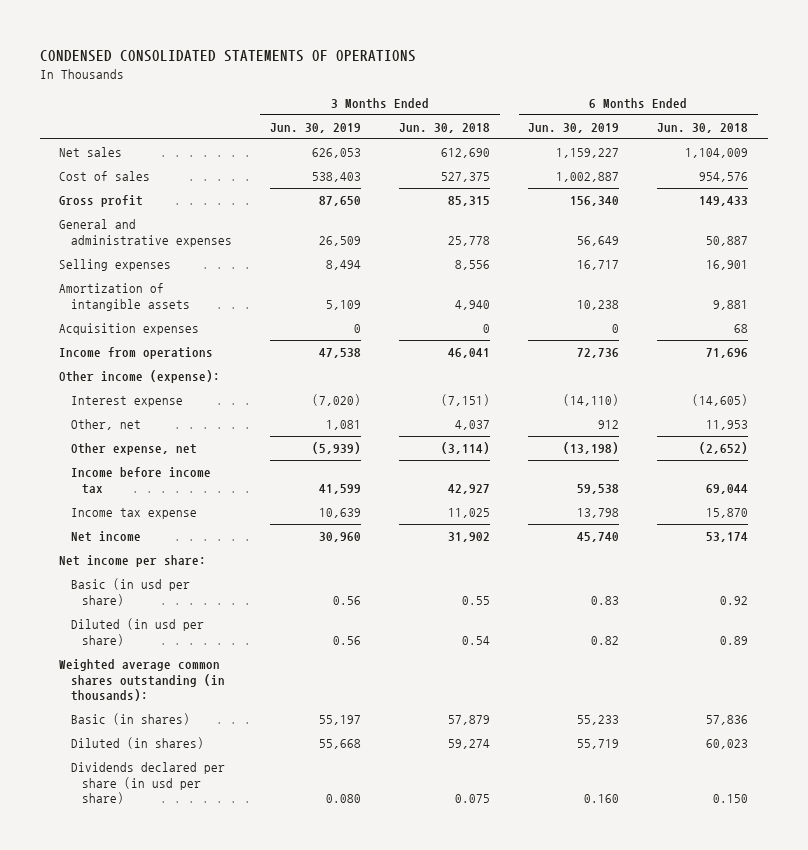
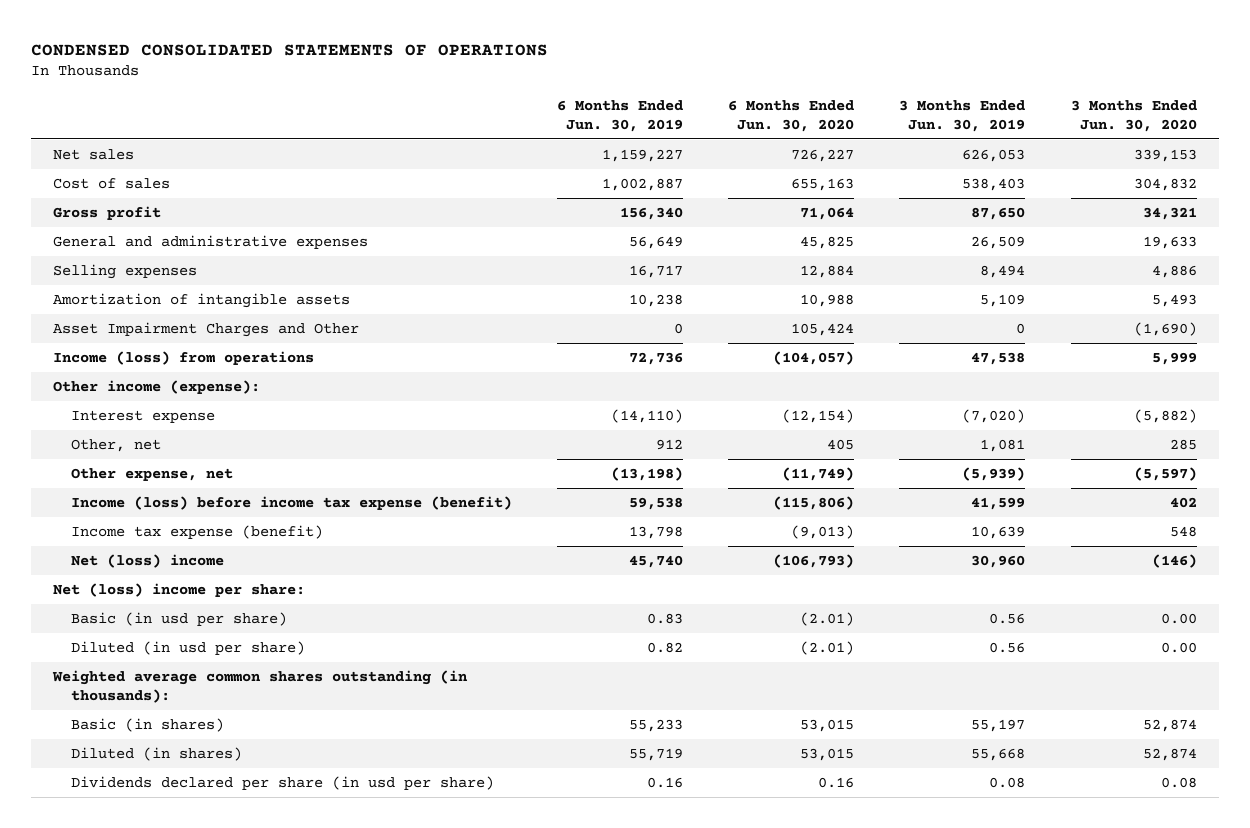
[398,122,490,133] Jun. 30, 2018 -> none
[657,122,749,133] Jun. 30, 2018 -> none
none -> [728,99,855,132] 6 Months Ended Jun. 30, 2020
none -> [1070,99,1197,132] 3 Months Ended Jun. 30, 2020
[59,323,200,336] Acquisition expenses -> none
none -> [53,322,360,338] Asset Impairment Charges and Other
[59,347,214,360] Income from operations -> [53,351,315,366] Income (loss) from operations
[70,467,211,494] Income before income tax -> [70,496,512,511] Income (loss) before income tax expense (benefit)
[70,508,197,520] Income tax expense -> [70,525,323,540] Income tax expense (benefit)
[70,531,141,543] Net income -> [70,554,224,569] Net (loss) income
[59,555,207,568] Net income per share: -> [53,583,306,598] Net (loss) income per share:
[325,794,361,804] 0.080 -> [989,777,1026,789] 0.08
[584,794,620,804] 0.160 -> [646,777,683,789] 0.16

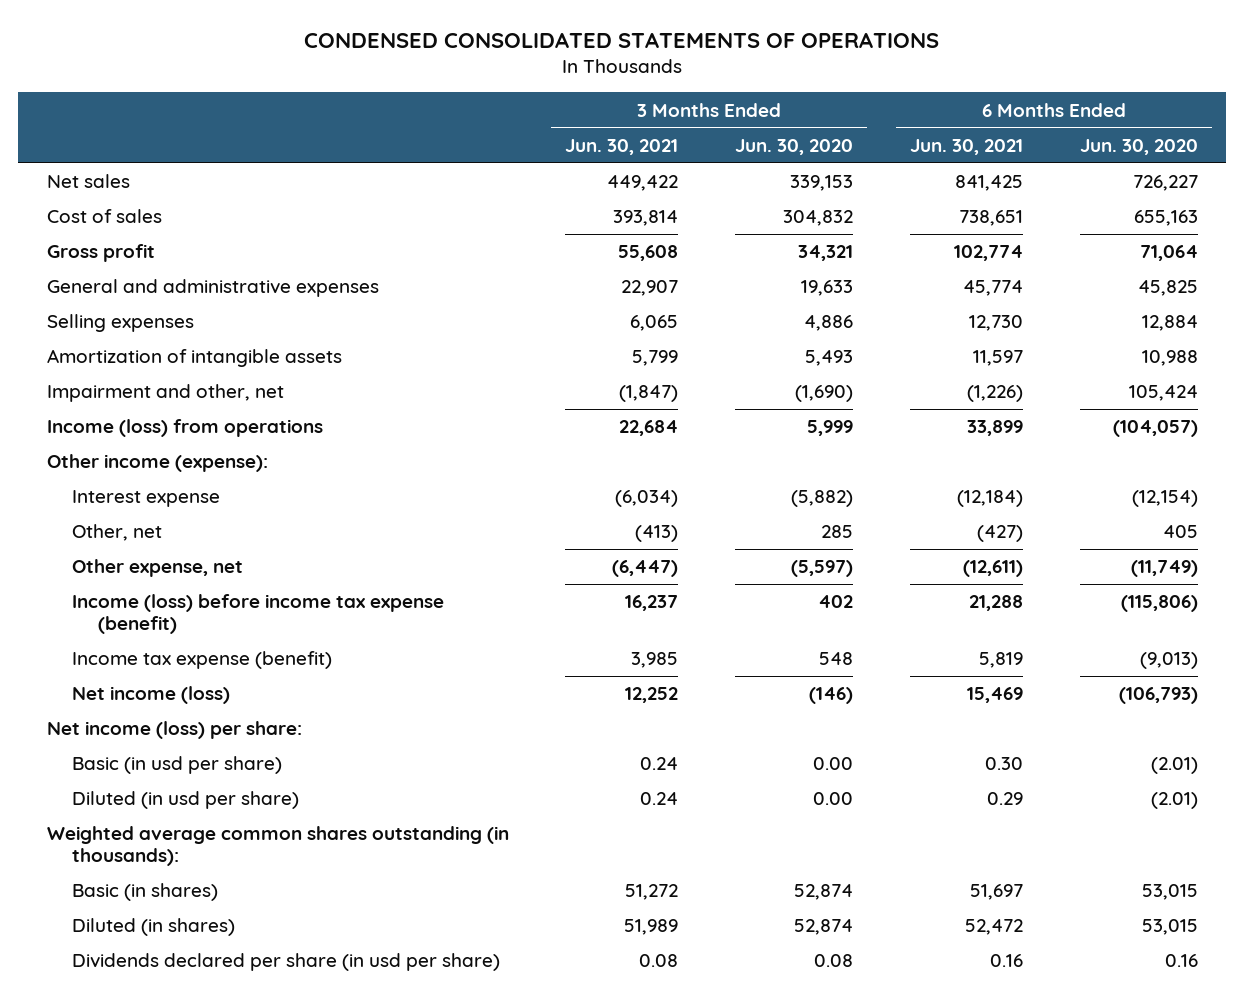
[556,99,683,132] 6 Months Ended Jun. 30, 2019 -> none
[899,99,1026,132] 3 Months Ended Jun. 30, 2019 -> none
none -> [565,139,679,156] Jun. 30, 2021
none -> [909,139,1023,156] Jun. 30, 2021
[53,322,360,338] Asset Impairment Charges and Other -> [46,384,284,403] Impairment and other, net
[70,554,224,569] Net (loss) income -> [72,686,231,705] Net income (loss)
[53,583,306,598] Net (loss) income per share: -> [46,721,302,740] Net income (loss) per share:

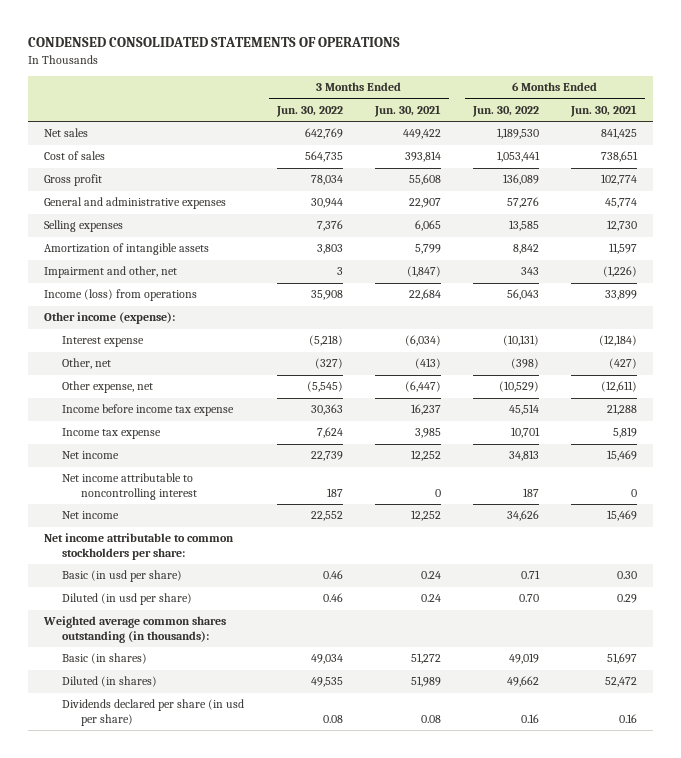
[735,139,854,156] Jun. 30, 2020 -> none
[1079,139,1198,156] Jun. 30, 2020 -> none
none -> [275,105,343,117] Jun. 30, 2022
none -> [471,105,539,117] Jun. 30, 2022
[72,594,445,635] Income (loss) before income tax expense (benefit) -> [62,404,235,417] Income before income tax expense
[72,651,333,670] Income tax expense (benefit) -> [62,428,162,440] Income tax expense
none -> [62,451,120,460] Net income
none -> [62,473,197,501] Net income attributable to noncontrolling interest
[72,686,231,705] Net income (loss) -> [62,511,120,520] Net income
[46,721,302,740] Net income (loss) per share: -> [44,533,235,561] Net income attributable to common stockholders per share:

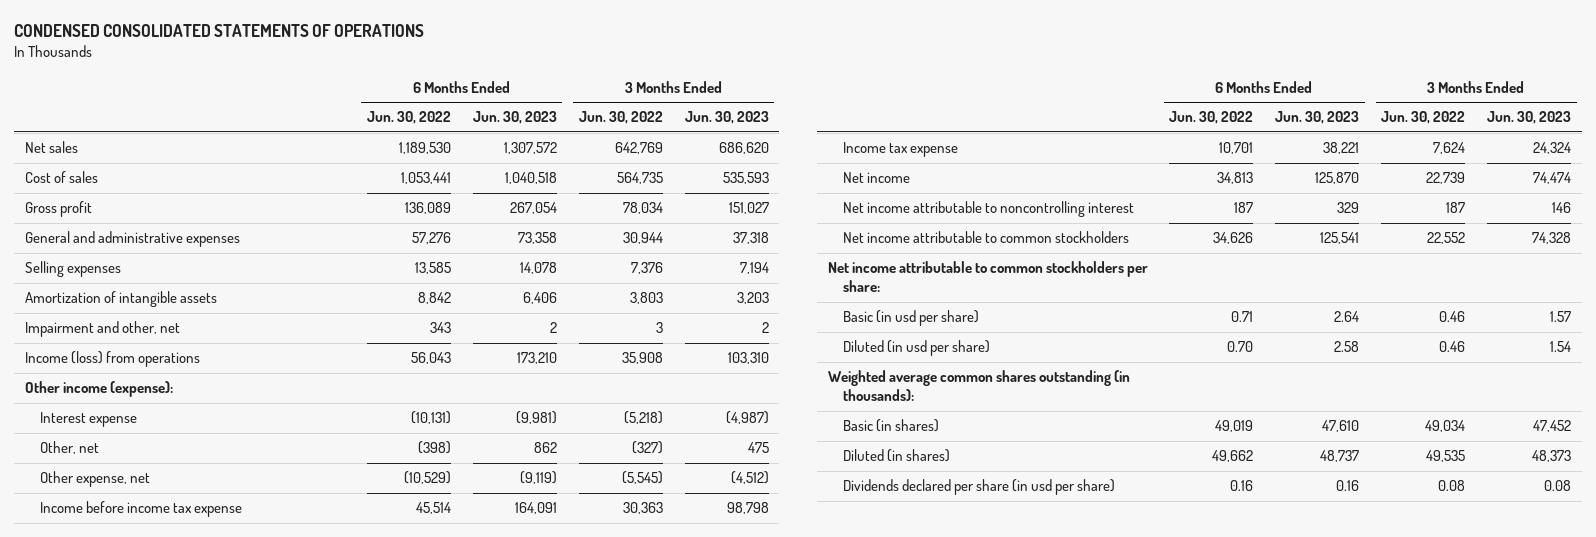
[373,104,441,117] Jun. 30, 2021 -> none
[569,104,637,117] Jun. 30, 2021 -> none
none -> [472,111,557,125] Jun. 30, 2023
none -> [684,111,769,125] Jun. 30, 2023
[62,511,120,520] Net income -> [842,231,1129,244] Net income attributable to common stockholders

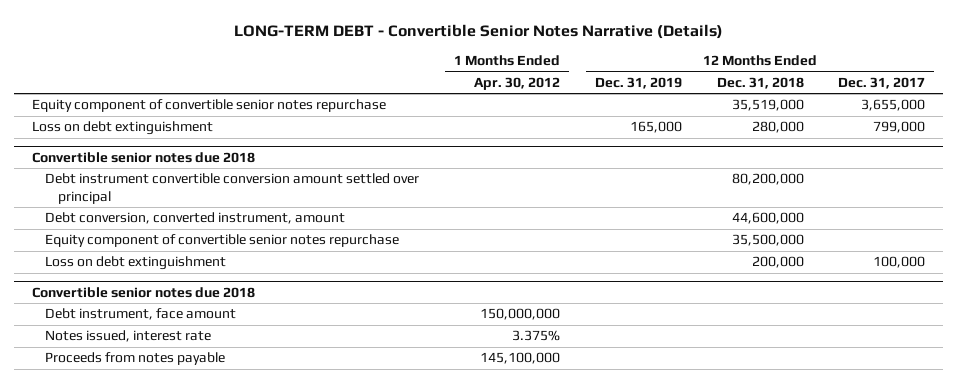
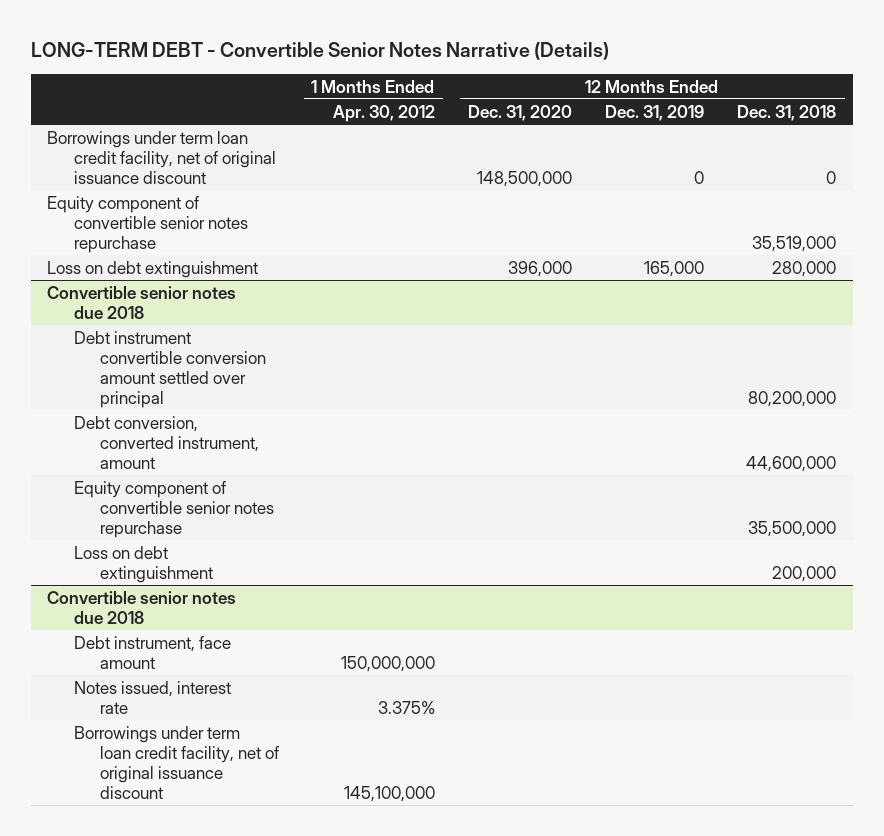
[838,76,926,89] Dec. 31, 2017 -> none
none -> [468,104,573,121] Dec. 31, 2020
none -> [47,130,276,184] Borrowings under term loan credit facility, net of original issuance discount
[45,352,226,366] Proceeds from notes payable -> [73,725,279,799] Borrowings under term loan credit facility, net of original issuance discount

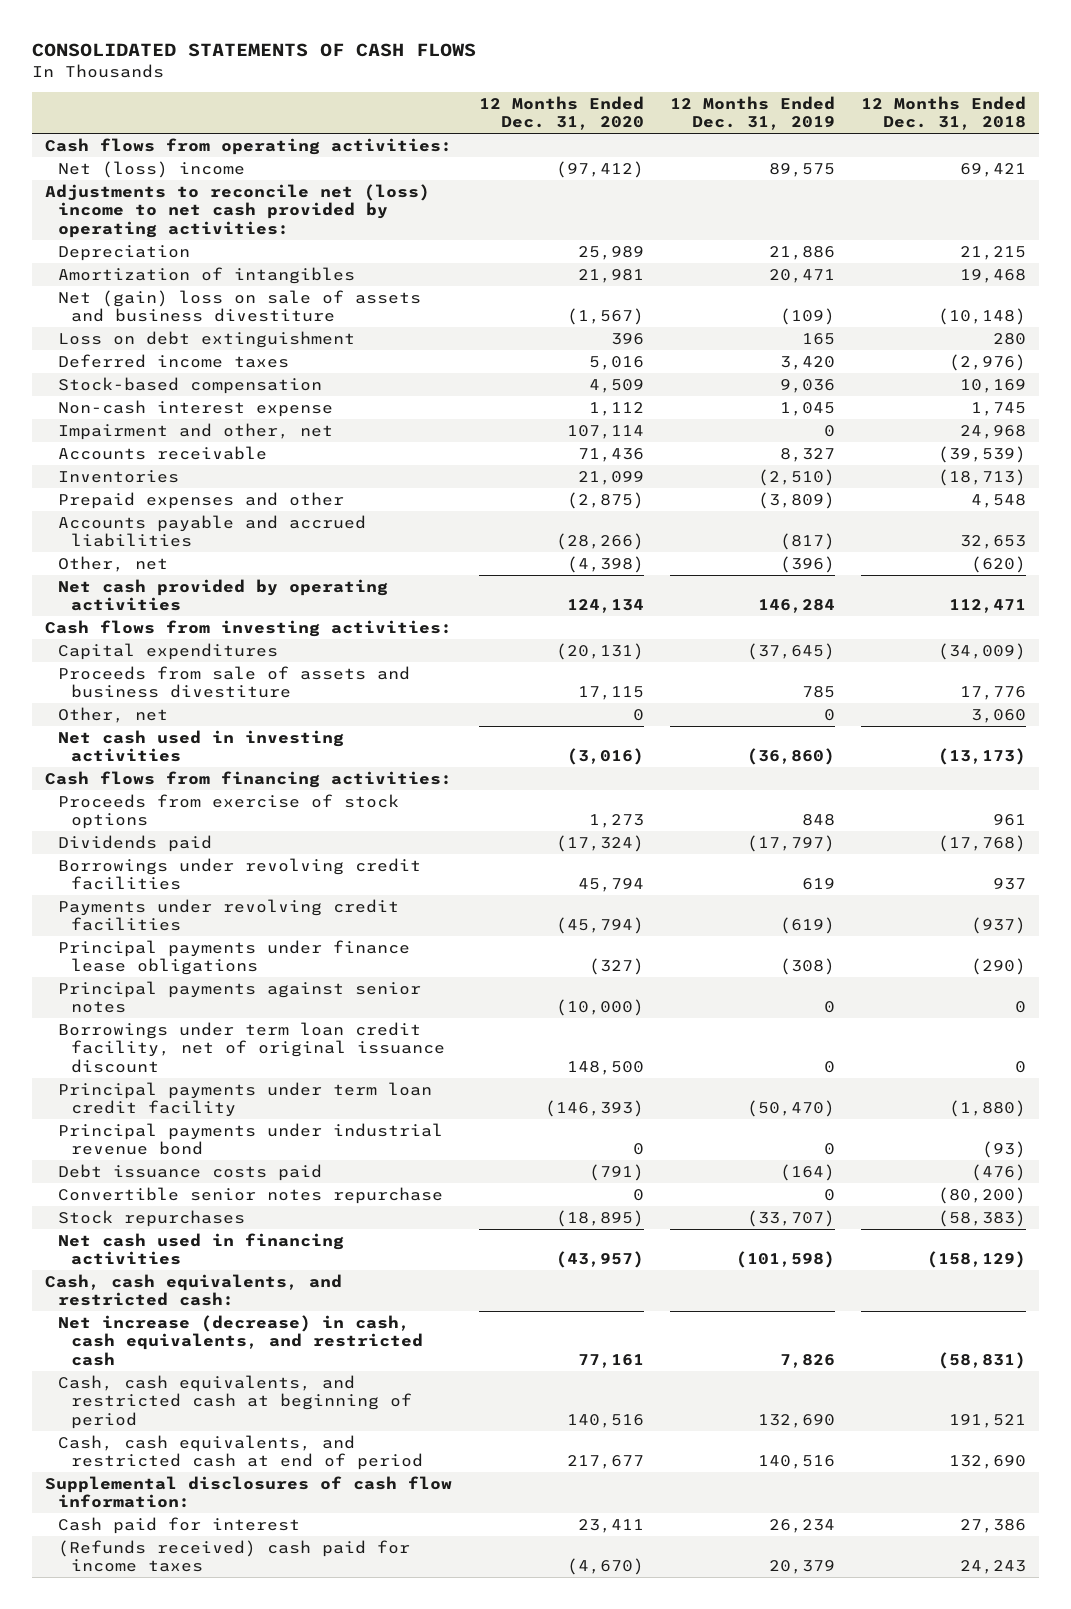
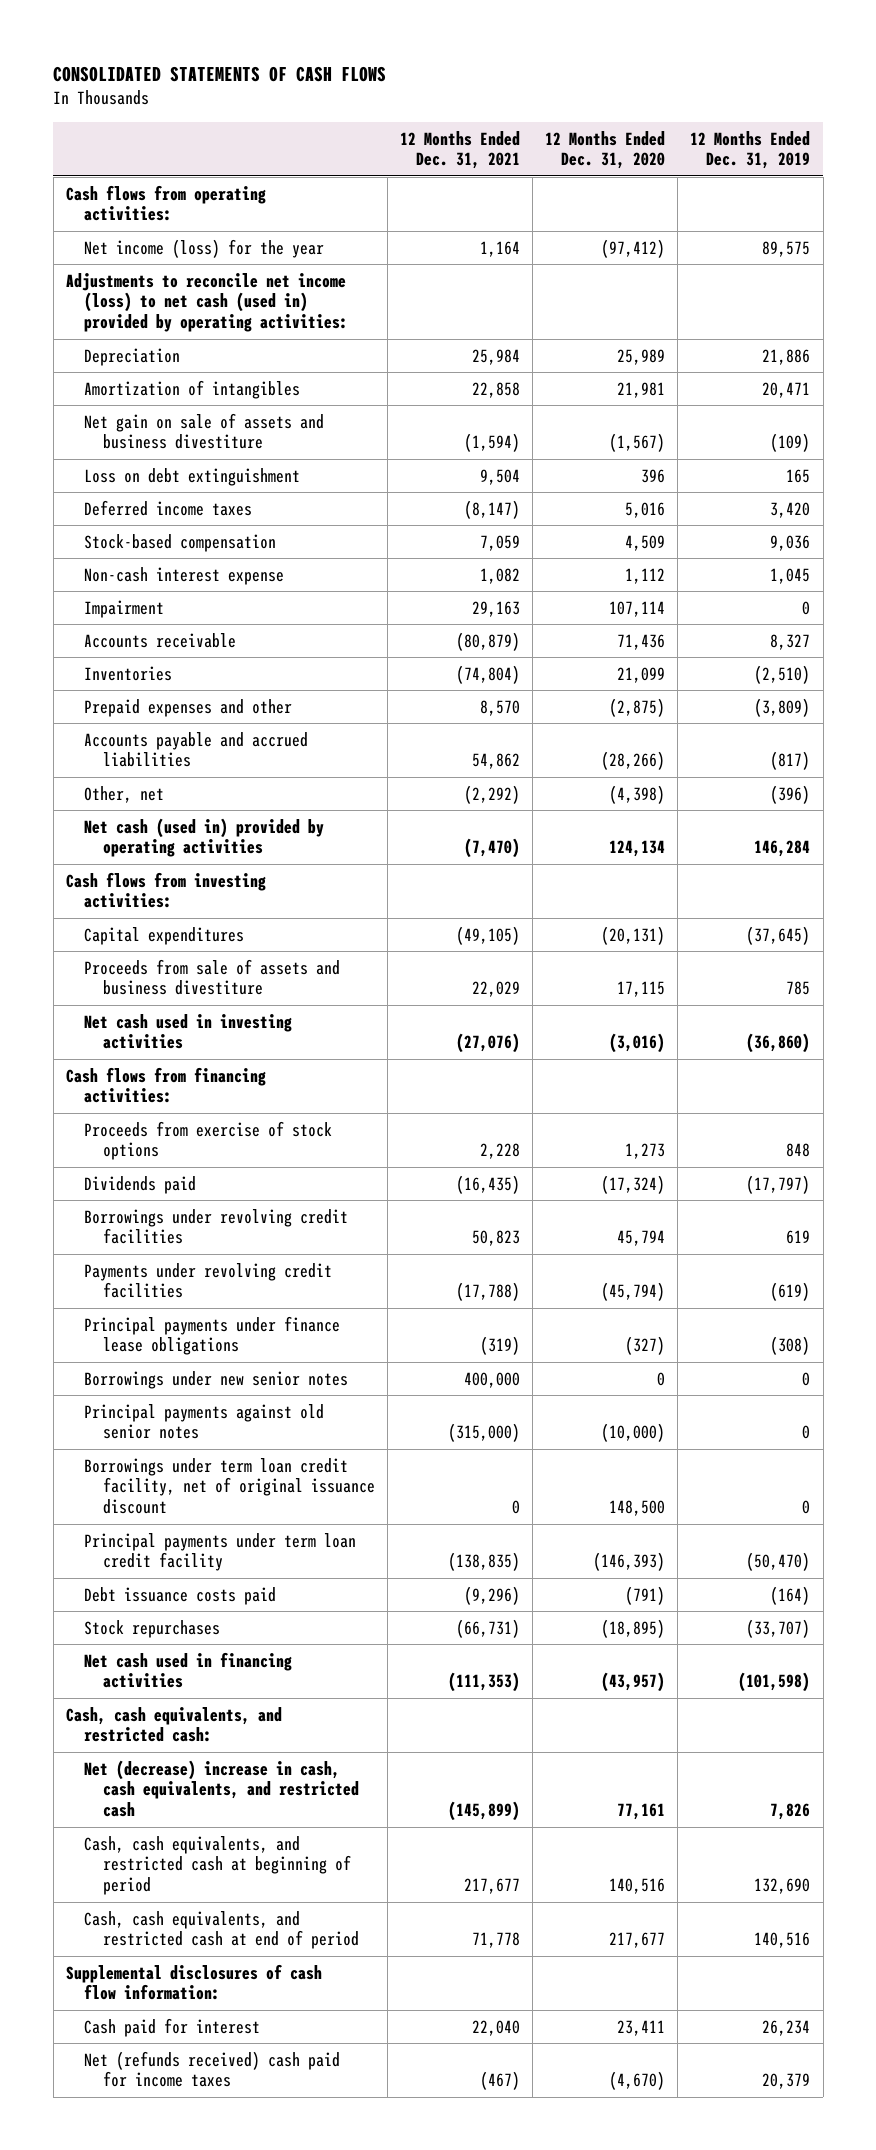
[861,95,1027,131] 12 Months Ended Dec. 31, 2018 -> none
none -> [400,130,521,170] 12 Months Ended Dec. 31, 2021
[57,160,245,178] Net (loss) income -> [84,238,325,258] Net income (loss) for the year
[45,183,431,238] Adjustments to reconcile net (loss) income to net cash provided by operating activities: -> [65,272,349,333] Adjustments to reconcile net income (loss) to net cash (used in) provided by operating activities:
[57,289,421,323] Net (gain) loss on sale of assets and business divestiture -> [84,412,325,450] Net gain on sale of assets and business divestiture
[57,422,333,440] Impairment and other, net -> [84,599,165,618] Impairment
[57,578,388,612] Net cash provided by operating activities -> [84,817,325,858] Net cash (used in) provided by operating activities
[57,706,168,723] Other, net -> none
none -> [84,1370,349,1389] Borrowings under new senior notes
[57,980,421,1014] Principal payments against senior notes -> [84,1403,325,1440] Principal payments against old senior notes
[57,1122,443,1156] Principal payments under industrial revenue bond -> none
[57,1186,443,1204] Convertible senior notes repurchase -> none
[57,1314,423,1366] Net increase (decrease) in cash, cash equivalents, and restricted cash -> [84,1759,360,1818] Net (decrease) increase in cash, cash equivalents, and restricted cash
[57,1539,410,1573] (Refunds received) cash paid for income taxes -> [84,2050,341,2088] Net (refunds received) cash paid for income taxes

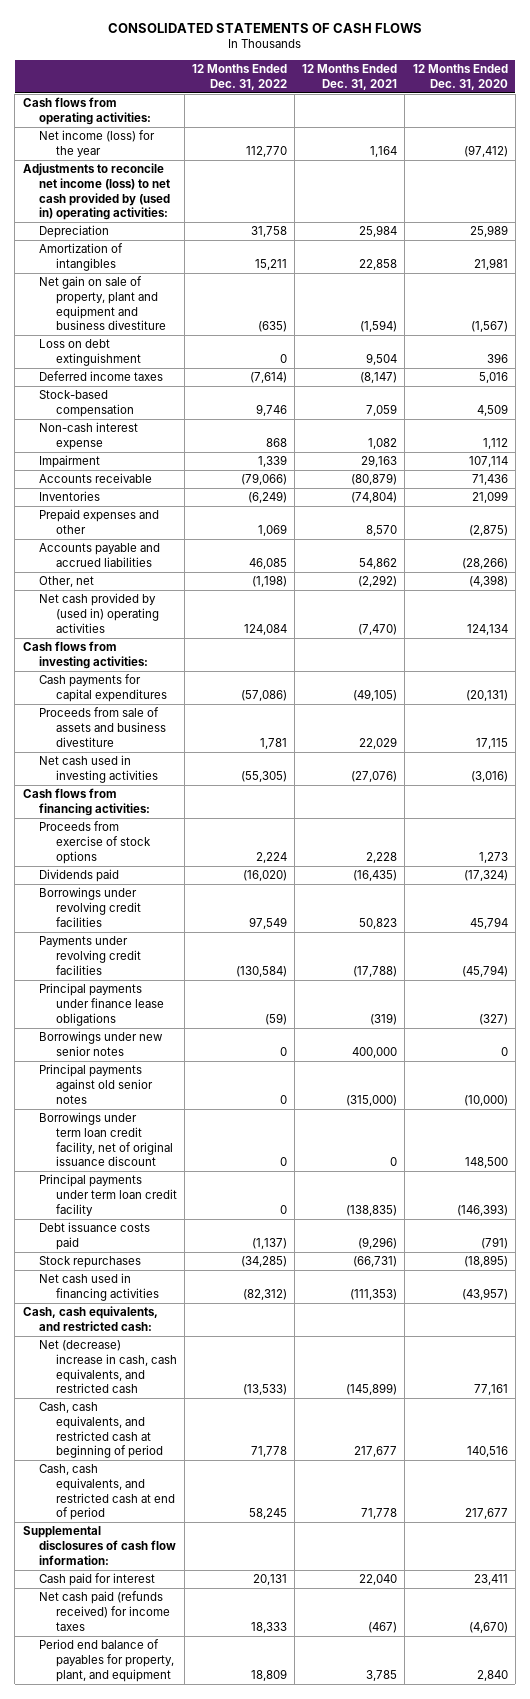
[690,130,811,170] 12 Months Ended Dec. 31, 2019 -> none
none -> [192,64,288,90] 12 Months Ended Dec. 31, 2022
[65,272,349,333] Adjustments to reconcile net income (loss) to net cash (used in) provided by operating activities: -> [22,163,171,221] Adjustments to reconcile net income (loss) to net cash provided by (used in) operating activities:
[84,412,325,450] Net gain on sale of assets and business divestiture -> [39,276,167,331] Net gain on sale of property, plant and equipment and business divestiture
[84,817,325,858] Net cash (used in) provided by operating activities -> [39,593,160,633] Net cash provided by (used in) operating activities
[84,926,245,945] Capital expenditures -> [39,674,168,703] Cash payments for capital expenditures
[84,2050,341,2088] Net (refunds received) cash paid for income taxes -> [39,1591,171,1631] Net cash paid (refunds received) for income taxes
none -> [39,1639,175,1682] Period end balance of payables for property, plant, and equipment

